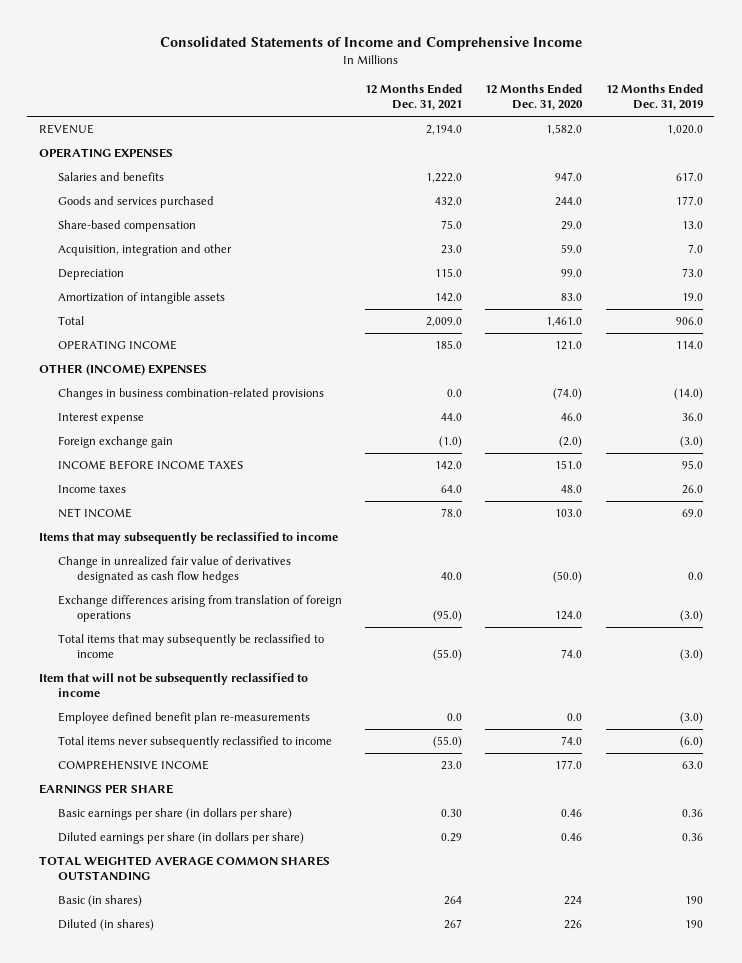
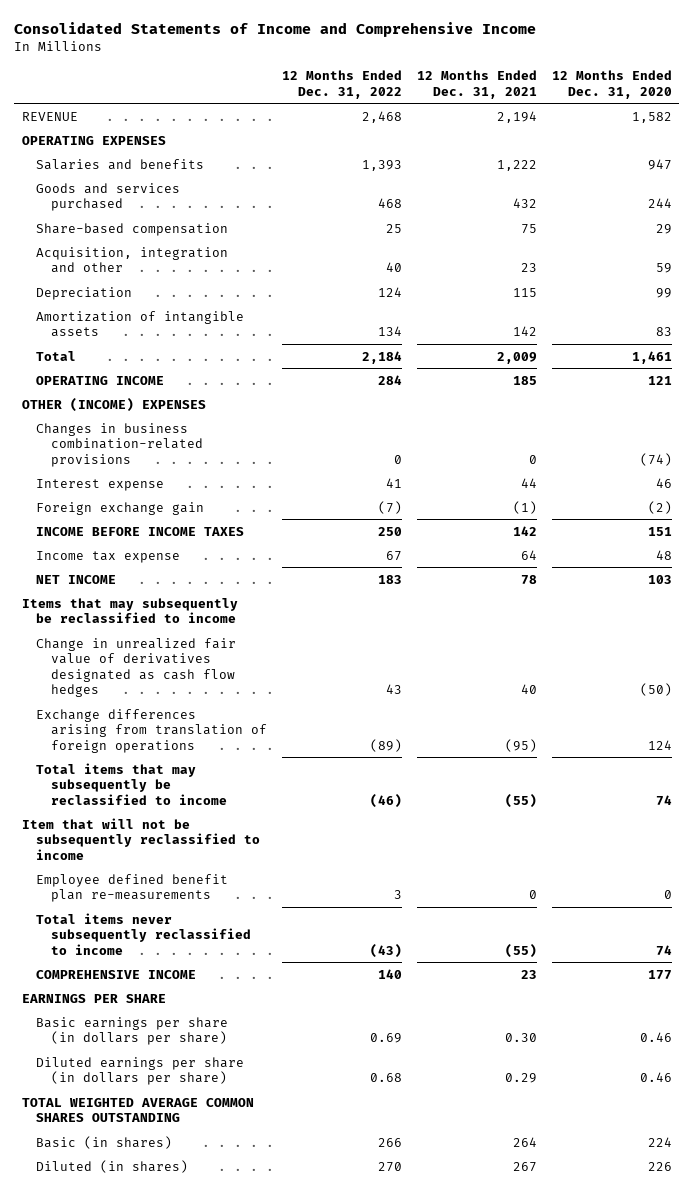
[605,84,703,110] 12 Months Ended Dec. 31, 2019 -> none
none -> [281,69,402,99] 12 Months Ended Dec. 31, 2022
[426,125,463,136] 2,194.0 -> [496,110,537,123] 2,194
[546,124,583,136] 1,582.0 -> [631,111,672,123] 1,582
[426,173,463,184] 1,222.0 -> [496,159,537,171] 1,222
[555,172,583,182] 947.0 -> [647,158,672,170] 947
[435,197,463,207] 432.0 -> [512,198,537,209] 432
[555,197,583,207] 244.0 -> [647,198,672,209] 244
[441,220,463,230] 75.0 -> [520,223,537,234] 75
[561,221,583,231] 29.0 -> [655,223,672,234] 29
[441,245,463,255] 23.0 -> [520,263,537,273] 23
[561,244,583,254] 59.0 -> [655,263,672,274] 59
[435,268,463,278] 115.0 -> [512,287,537,297] 115
[561,269,583,278] 99.0 -> [655,287,672,298] 99
[435,293,463,303] 142.0 -> [512,326,537,337] 142
[561,293,583,302] 83.0 -> [655,327,672,337] 83
[426,317,463,328] 2,009.0 -> [496,351,537,364] 2,009
[546,317,583,328] 1,461.0 -> [631,350,672,364] 1,461
[435,340,463,350] 185.0 -> [512,375,537,385] 185
[555,341,583,351] 121.0 -> [647,375,672,385] 121
[447,389,463,398] 0.0 -> [528,454,537,464] 0
[553,388,583,401] (74.0) -> [639,452,672,466] (74)
[441,413,463,422] 44.0 -> [520,477,537,488] 44
[561,413,583,422] 46.0 -> [655,477,672,488] 46
[439,436,463,449] (1.0) -> [512,500,537,514] (1)
[559,436,583,449] (2.0) -> [647,500,672,514] (2)
[435,461,463,471] 142.0 -> [512,525,537,536] 142
[555,460,583,470] 151.0 -> [647,526,672,536] 151
[57,485,126,494] Income taxes -> [36,550,181,563] Income tax expense
[441,485,463,494] 64.0 -> [520,549,537,560] 64
[561,485,583,494] 48.0 -> [655,549,672,560] 48
[441,508,463,518] 78.0 -> [520,574,537,585] 78
[555,509,583,518] 103.0 -> [647,574,672,584] 103
[441,572,463,581] 40.0 -> [520,684,537,695] 40
[553,571,583,584] (50.0) -> [639,683,672,697] (50)
[433,610,463,623] (95.0) -> [504,738,537,752] (95)
[555,611,583,621] 124.0 -> [647,739,672,750] 124
[433,649,463,662] (55.0) -> [504,793,537,808] (55)
[561,649,583,659] 74.0 -> [655,794,672,806] 74
[447,713,463,722] 0.0 -> [528,890,537,900] 0
[567,713,583,722] 0.0 -> [663,890,672,900] 0
[433,736,463,749] (55.0) -> [504,943,537,958] (55)
[561,736,583,746] 74.0 -> [655,944,672,956] 74
[441,761,463,771] 23.0 -> [520,969,537,979] 23
[555,760,583,770] 177.0 -> [647,969,672,980] 177

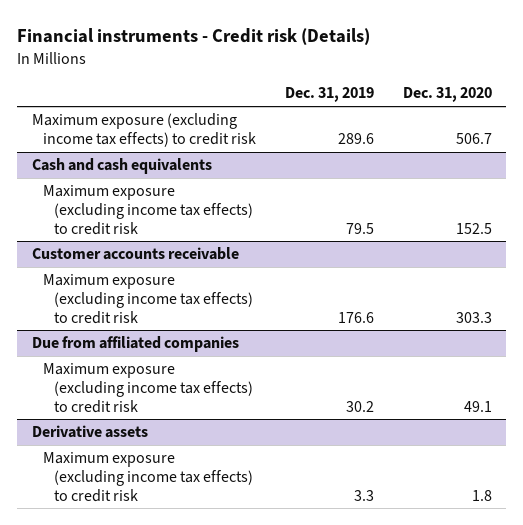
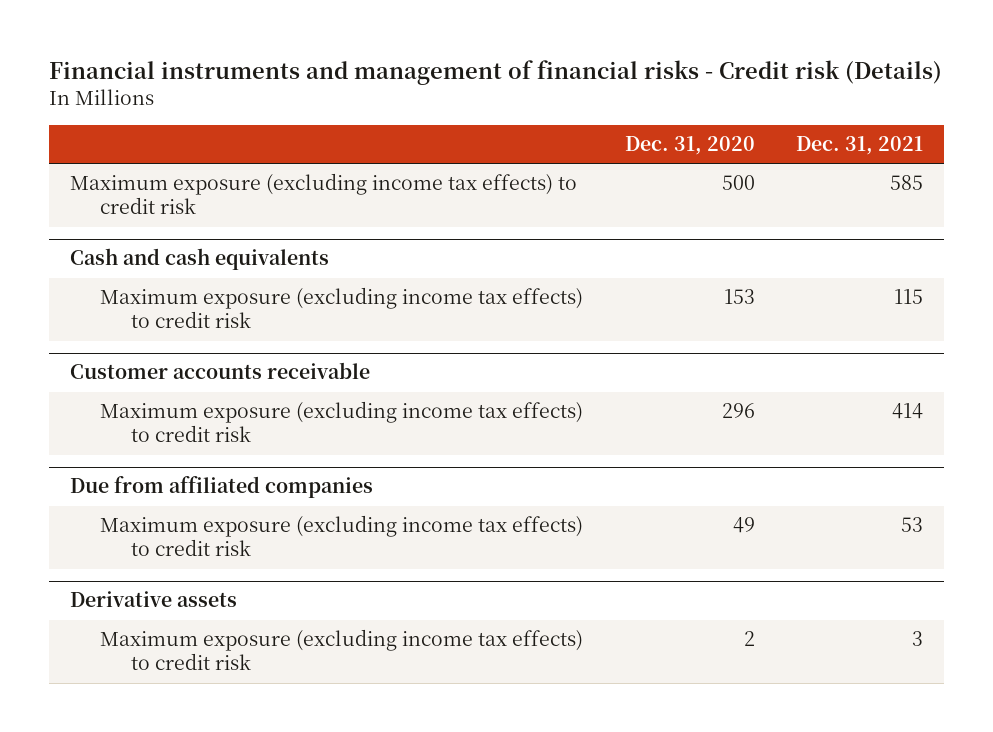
[17,28,371,46] Financial instruments - Credit risk (Details) -> [49,60,943,86] Financial instruments and management of financial risks - Credit risk (Details)
[284,87,374,103] Dec. 31, 2019 -> none
none -> [795,135,923,155] Dec. 31, 2021
[455,133,492,145] 506.7 -> [721,175,755,191] 500
[455,222,492,234] 152.5 -> [723,289,755,305] 153
[455,311,492,323] 303.3 -> [721,403,755,419] 296
[463,400,492,412] 49.1 -> [732,517,755,534] 49
[471,489,492,501] 1.8 -> [743,631,755,647] 2

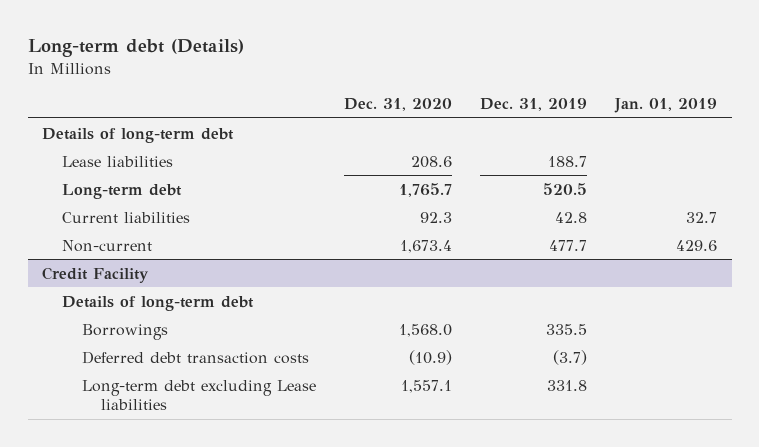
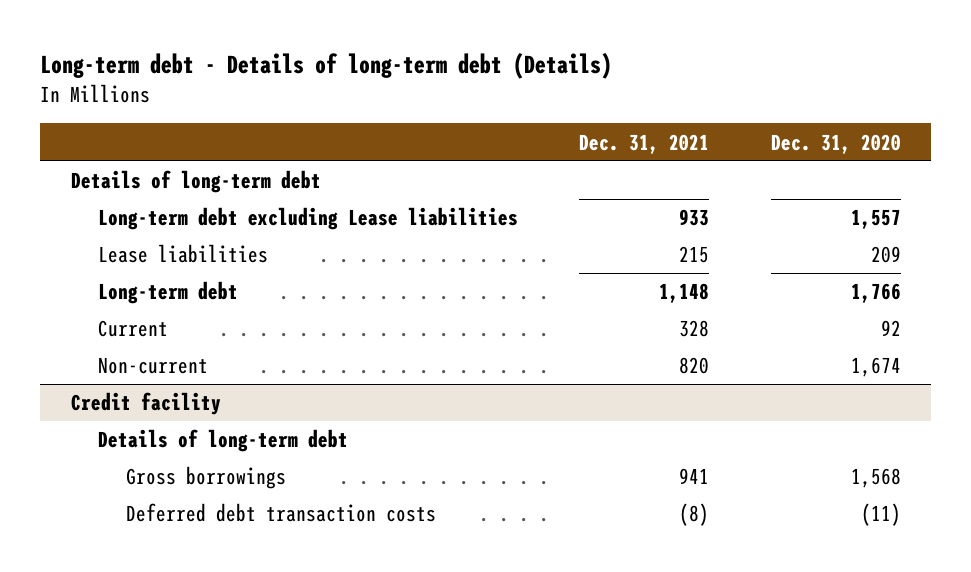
[27,39,244,58] Long-term debt (Details) -> [40,52,613,80] Long-term debt - Details of long-term debt (Details)
[480,98,588,112] Dec. 31, 2019 -> none
[614,98,718,114] Jan. 01, 2019 -> none
none -> [579,133,710,154] Dec. 31, 2021
none -> [98,207,519,231] Long-term debt excluding Lease liabilities
[410,155,452,168] 208.6 -> [870,246,901,264] 209
[398,182,452,197] 1,765.7 -> [850,283,901,304] 1,766
[61,211,190,223] Current liabilities -> [98,320,169,338] Current
[419,211,452,223] 92.3 -> [880,320,901,337] 92
[399,239,452,253] 1,673.4 -> [850,357,901,378] 1,674
[41,266,149,283] Credit Facility -> [70,392,221,416] Credit facility
[81,379,316,411] Long-term debt excluding Lease liabilities -> none
[81,323,168,340] Borrowings -> [126,466,287,490] Gross borrowings
[398,323,452,337] 1,568.0 -> [850,468,901,489] 1,568
[408,349,452,365] (10.9) -> [860,503,901,527] (11)

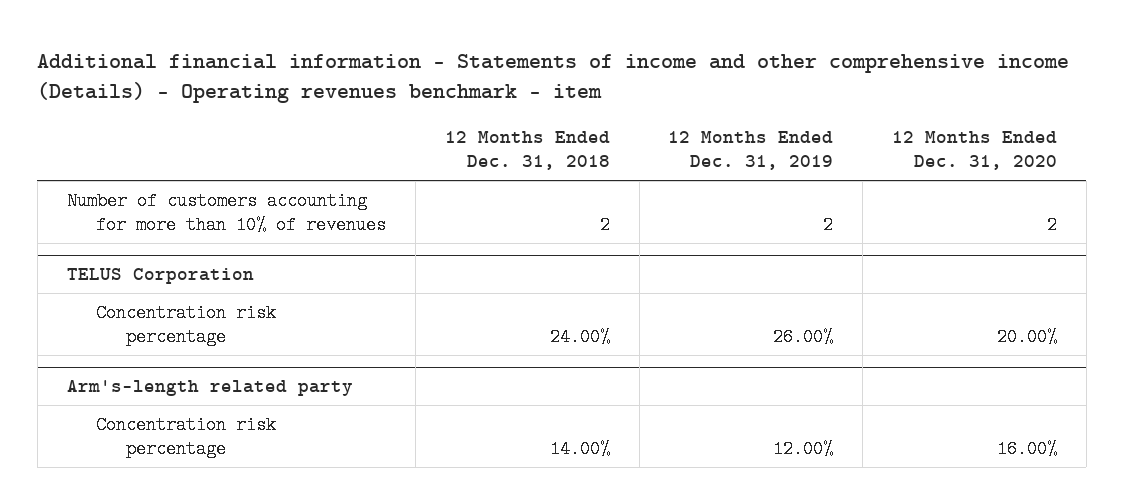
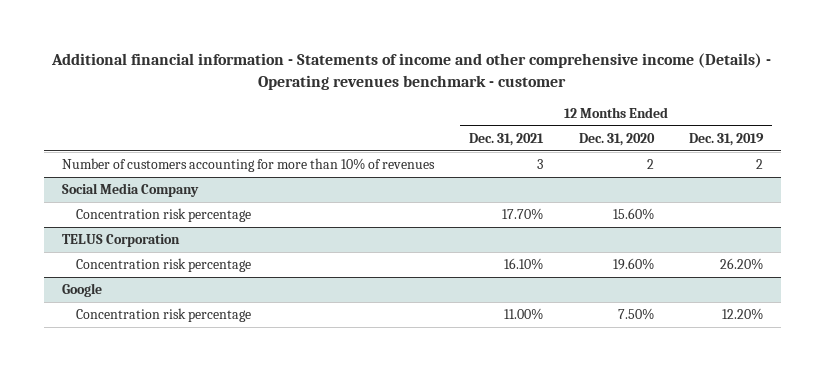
[37,53,1070,104] Additional financial information - Statements of income and other comprehensive income (Details) - Operating revenues benchmark - item -> [51,53,772,90] Additional financial information - Statements of income and other comprehensive income (Details) - Operating revenues benchmark - customer
[444,130,610,171] 12 Months Ended Dec. 31, 2018 -> none
none -> [469,132,545,146] Dec. 31, 2021
none -> [61,183,199,198] Social Media Company
none -> [75,208,251,223] Concentration risk percentage
[773,328,834,347] 26.00% -> [720,258,764,271] 26.20%
[996,328,1057,347] 20.00% -> [612,258,654,271] 19.60%
[66,380,353,397] Arm's-length related party -> [61,283,102,298] Google
[773,440,834,459] 12.00% -> [722,308,764,321] 12.20%
[996,440,1057,459] 16.00% -> [617,308,654,321] 7.50%

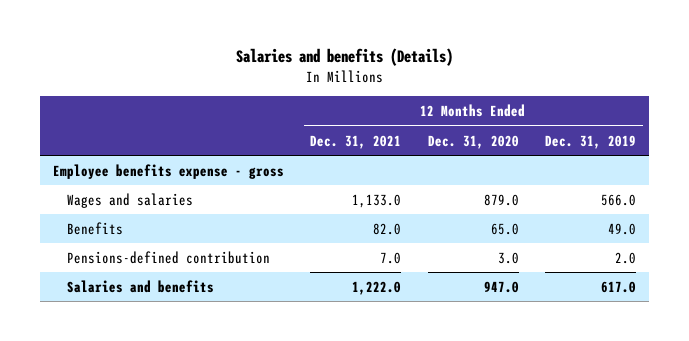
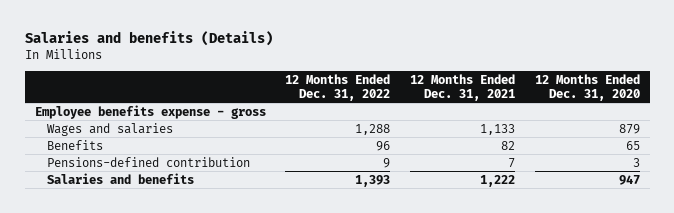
[545,134,637,149] Dec. 31, 2019 -> none
none -> [285,74,391,101] 12 Months Ended Dec. 31, 2022
[352,193,402,208] 1,133.0 -> [480,123,516,135] 1,133
[483,193,519,206] 879.0 -> [618,123,640,134] 879
[373,222,402,235] 82.0 -> [501,140,516,150] 82
[490,222,519,235] 65.0 -> [625,140,640,150] 65
[380,251,402,264] 7.0 -> [508,157,516,168] 7
[497,251,519,264] 3.0 -> [632,157,640,167] 3
[352,280,402,295] 1,222.0 -> [480,174,516,187] 1,222
[483,280,519,293] 947.0 -> [618,174,640,185] 947

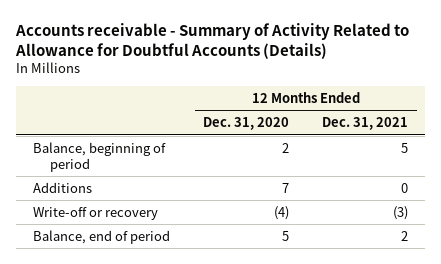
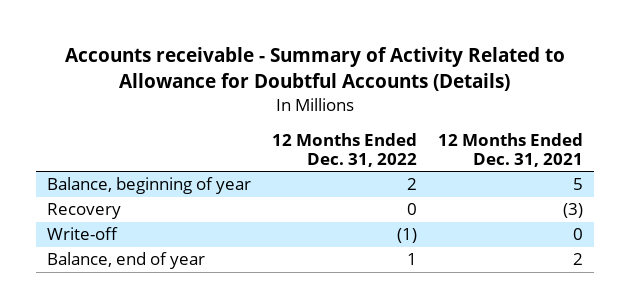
[202,117,289,131] Dec. 31, 2020 -> none
none -> [272,132,418,167] 12 Months Ended Dec. 31, 2022
[32,181,92,193] Additions -> none
[32,141,166,172] Balance, beginning of period -> [46,177,251,195] Balance, beginning of year
[32,206,158,220] Write-off or recovery -> [46,203,121,220] Recovery
none -> [46,227,118,241] Write-off
[32,229,170,244] Balance, end of period -> [46,252,205,270] Balance, end of year

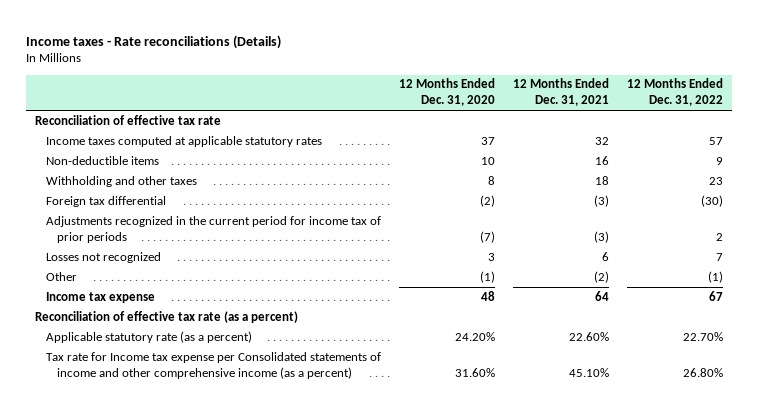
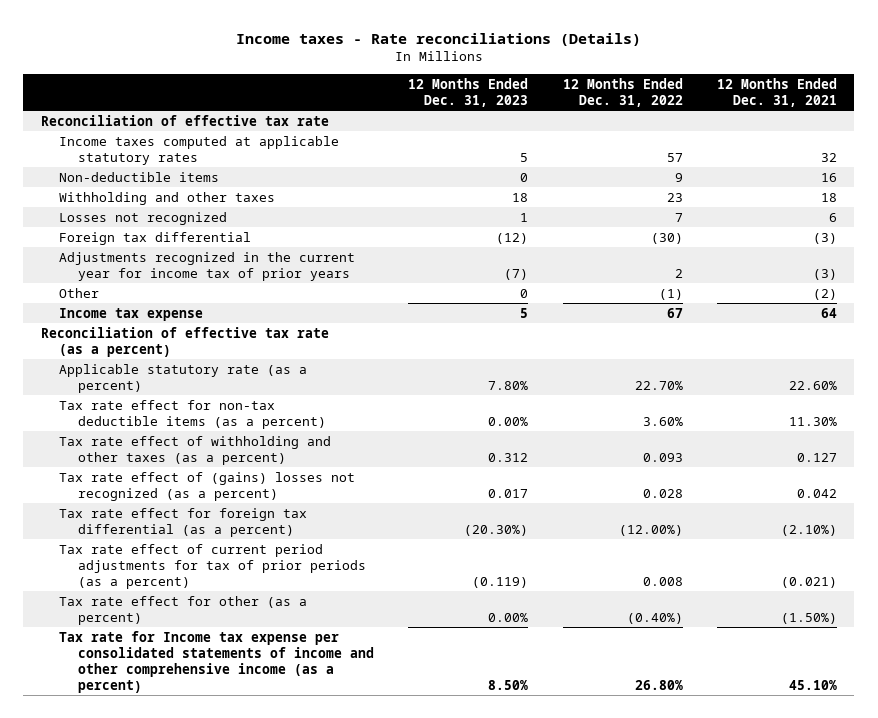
[399,78,496,107] 12 Months Ended Dec. 31, 2020 -> none
none -> [408,78,529,108] 12 Months Ended Dec. 31, 2023
[46,215,382,243] Adjustments recognized in the current period for income tax of prior periods -> none
[46,195,167,207] Foreign tax differential -> [59,231,252,245] Foreign tax differential
none -> [59,251,356,281] Adjustments recognized in the current year for income tax of prior years
none -> [59,399,326,429] Tax rate effect for non-tax deductible items (as a percent)
none -> [59,435,332,465] Tax rate effect of withholding and other taxes (as a percent)
none -> [59,471,356,501] Tax rate effect of (gains) losses not recognized (as a percent)
none -> [59,507,308,537] Tax rate effect for foreign tax differential (as a percent)
none -> [59,543,366,589] Tax rate effect of current period adjustments for tax of prior periods (as a percent)
none -> [59,595,308,625] Tax rate effect for other (as a percent)
[46,351,382,379] Tax rate for Income tax expense per Consolidated statements of income and other comprehensive income (as a percent) -> [59,630,374,693] Tax rate for Income tax expense per consolidated statements of income and other comprehensive income (as a percent)

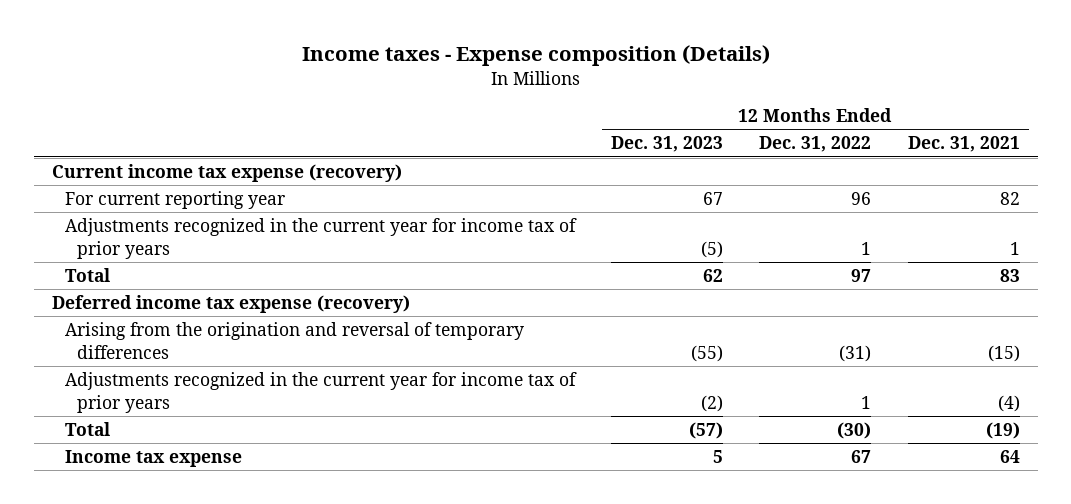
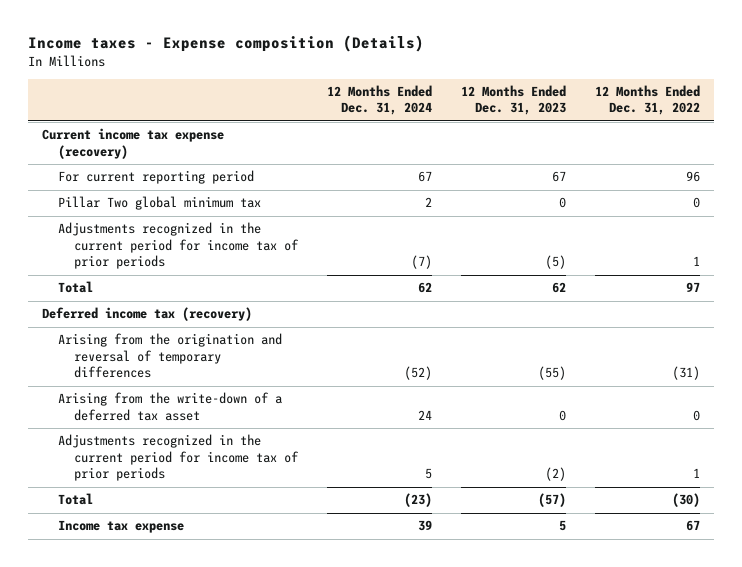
[907,136,1020,153] Dec. 31, 2021 -> none
none -> [326,84,432,116] 12 Months Ended Dec. 31, 2024
[64,190,285,209] For current reporting year -> [58,170,255,185] For current reporting period
none -> [58,196,262,211] Pillar Two global minimum tax
[64,217,577,259] Adjustments recognized in the current year for income tax of prior years -> [58,222,300,270] Adjustments recognized in the current period for income tax of prior periods
[51,294,410,313] Deferred income tax expense (recovery) -> [42,307,253,322] Deferred income tax (recovery)
none -> [58,392,283,421] Arising from the write-down of a deferred tax asset
[64,371,577,413] Adjustments recognized in the current year for income tax of prior years -> [58,434,300,482] Adjustments recognized in the current period for income tax of prior periods

